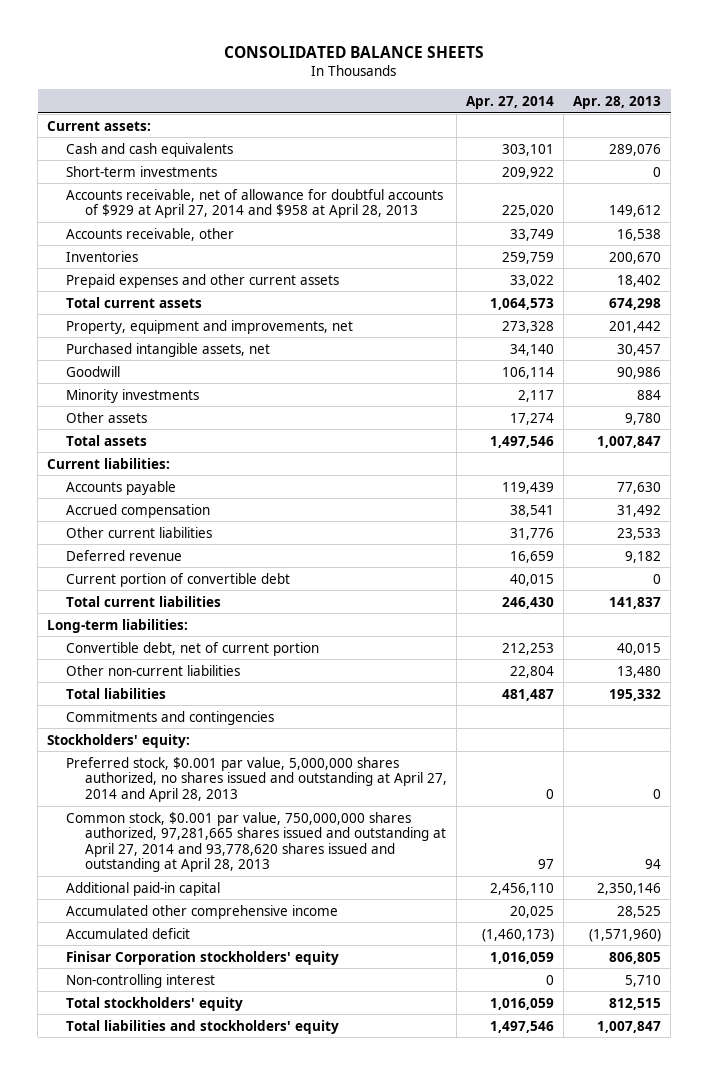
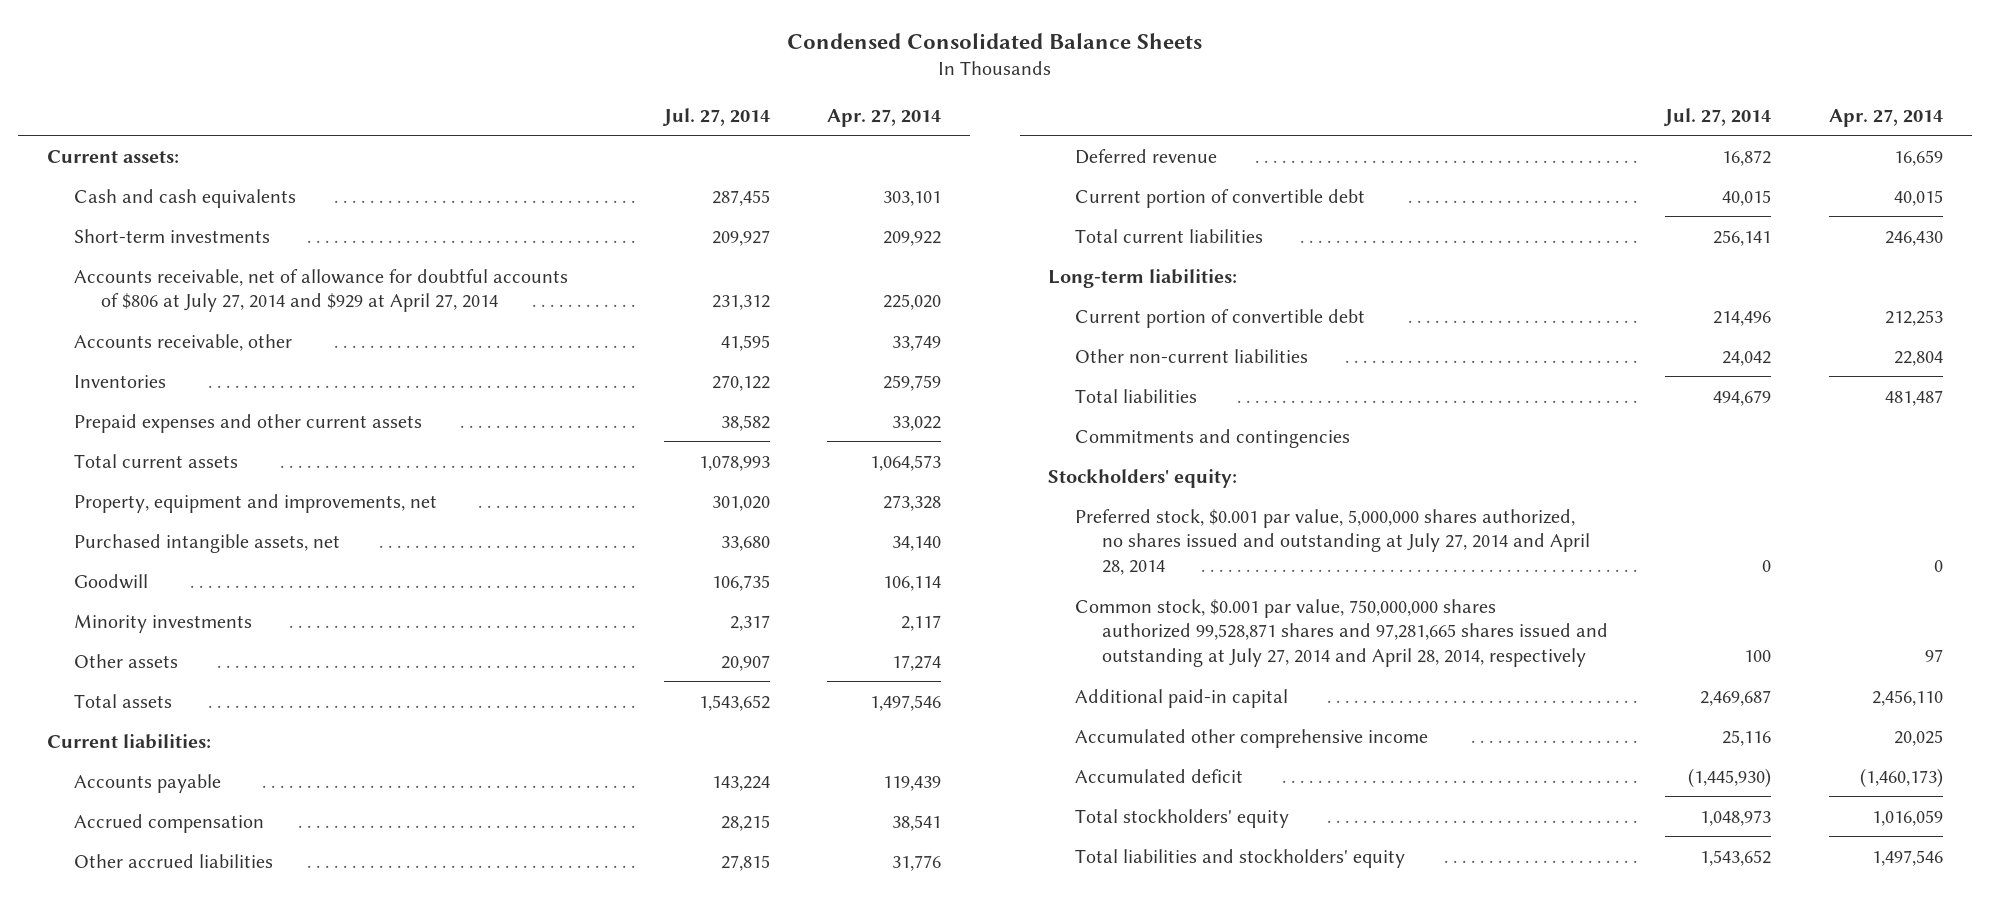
[224,46,485,59] CONSOLIDATED BALANCE SHEETS -> [786,32,1202,49] Condensed Consolidated Balance Sheets
[573,95,662,109] Apr. 28, 2013 -> none
none -> [661,107,770,126] Jul. 27, 2014
[66,188,444,219] Accounts receivable, net of allowance for doubtful accounts of $929 at April 27, 2014 and $958 at April 28, 2013 -> [73,268,568,313] Accounts receivable, net of allowance for doubtful accounts of $806 at July 27, 2014 and $929 at April 27, 2014
[66,526,213,538] Other current liabilities -> [73,853,273,868] Other accrued liabilities
[66,641,320,656] Convertible debt, net of current portion -> [1075,308,1366,328] Current portion of convertible debt
[66,756,448,802] Preferred stock, $0.001 par value, 5,000,000 shares authorized, no shares issued and outstanding at April 27, 2014 and April 28, 2013 -> [1075,508,1591,576] Preferred stock, $0.001 par value, 5,000,000 shares authorized, no shares issued and outstanding at July 27, 2014 and April 28, 2014
[66,811,447,873] Common stock, $0.001 par value, 750,000,000 shares authorized, 97,281,665 shares issued and outstanding at April 27, 2014 and 93,778,620 shares issued and outstanding at April 28, 2013 -> [1075,598,1609,668] Common stock, $0.001 par value, 750,000,000 shares authorized 99,528,871 shares and 97,281,665 shares issued and outstanding at July 27, 2014 and April 28, 2014, respectively
[66,950,340,965] Finisar Corporation stockholders' equity -> none
[66,973,216,988] Non-controlling interest -> none

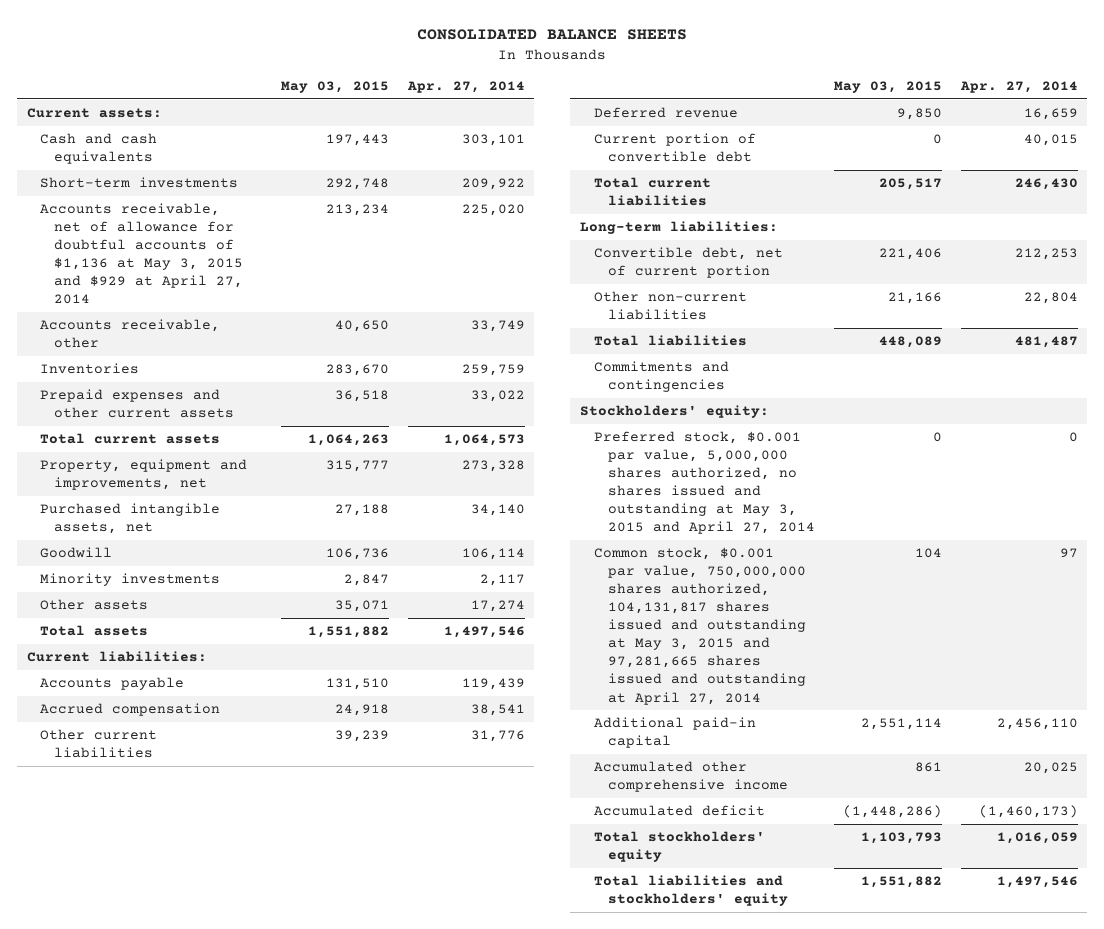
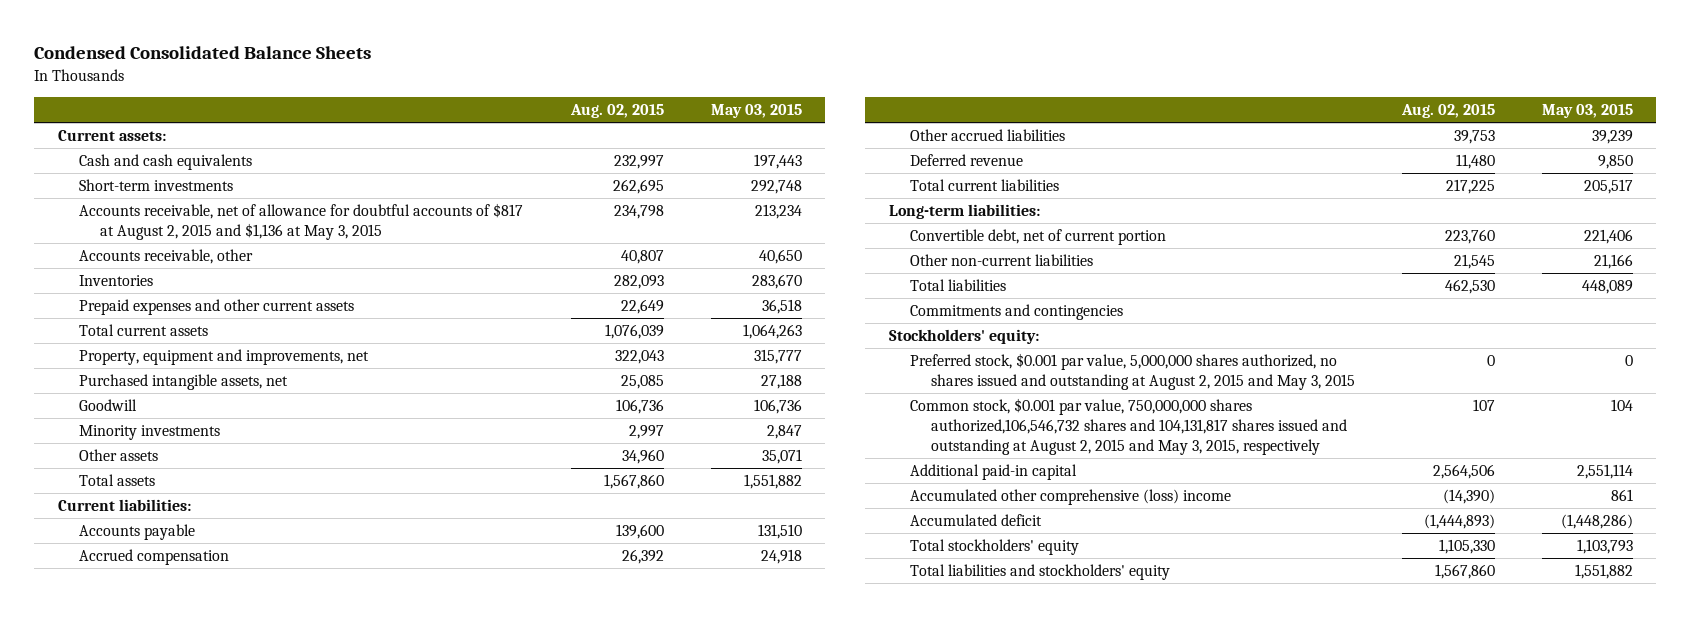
[417,29,688,41] CONSOLIDATED BALANCE SHEETS -> [34,46,372,60] Condensed Consolidated Balance Sheets
[406,81,525,94] Apr. 27, 2014 -> none
none -> [570,104,665,119] Aug. 02, 2015
[40,203,244,305] Accounts receivable, net of allowance for doubtful accounts of $1,136 at May 3, 2015 and $929 at April 27, 2014 -> [79,203,524,241] Accounts receivable, net of allowance for doubtful accounts of $817 at August 2, 2015 and $1,136 at May 3, 2015
[40,729,158,759] Other current liabilities -> [910,129,1066,142] Other accrued liabilities
[593,133,756,163] Current portion of convertible debt -> none
[593,431,815,535] Preferred stock, $0.001 par value, 5,000,000 shares authorized, no shares issued and outstanding at May 3, 2015 and April 27, 2014 -> [910,353,1356,391] Preferred stock, $0.001 par value, 5,000,000 shares authorized, no shares issued and outstanding at August 2, 2015 and May 3, 2015
[593,547,806,705] Common stock, $0.001 par value, 750,000,000 shares authorized, 104,131,817 shares issued and outstanding at May 3, 2015 and 97,281,665 shares issued and outstanding at April 27, 2014 -> [910,398,1348,456] Common stock, $0.001 par value, 750,000,000 shares authorized,106,546,732 shares and 104,131,817 shares issued and outstanding at August 2, 2015 and May 3, 2015, respectively
[593,761,788,793] Accumulated other comprehensive income -> [910,489,1232,506] Accumulated other comprehensive (loss) income

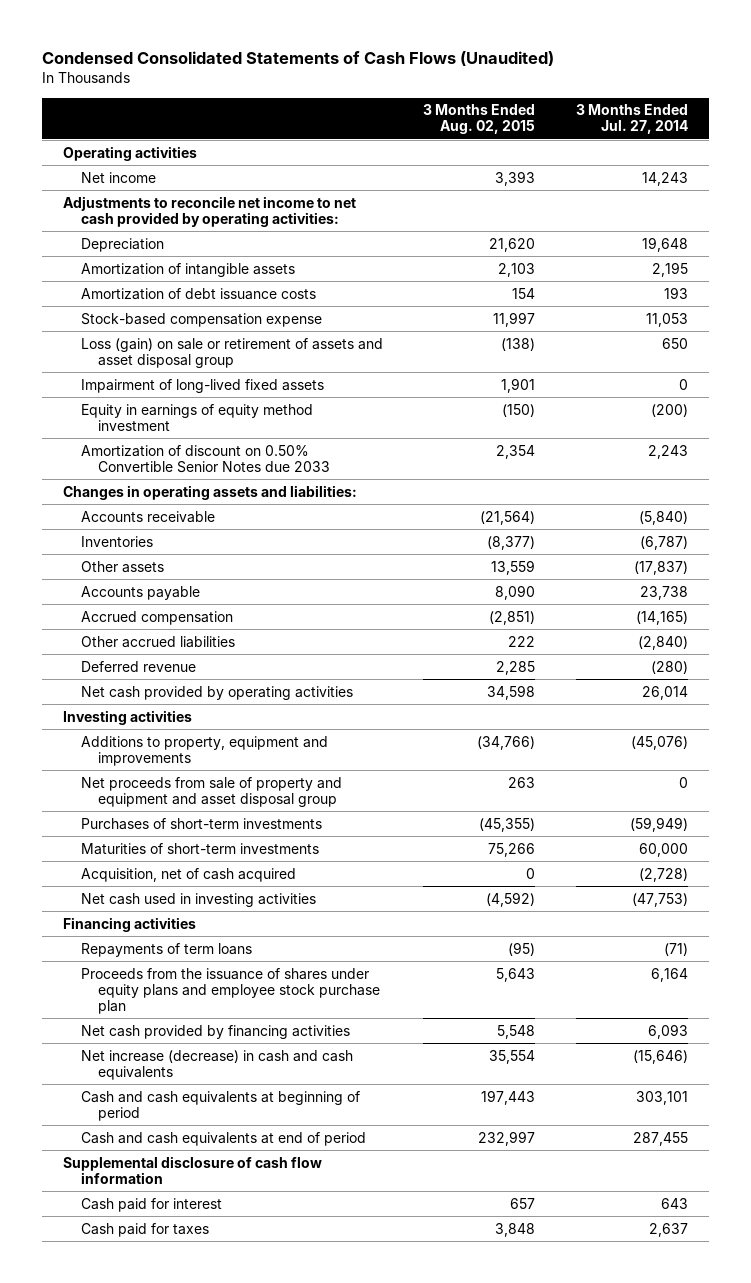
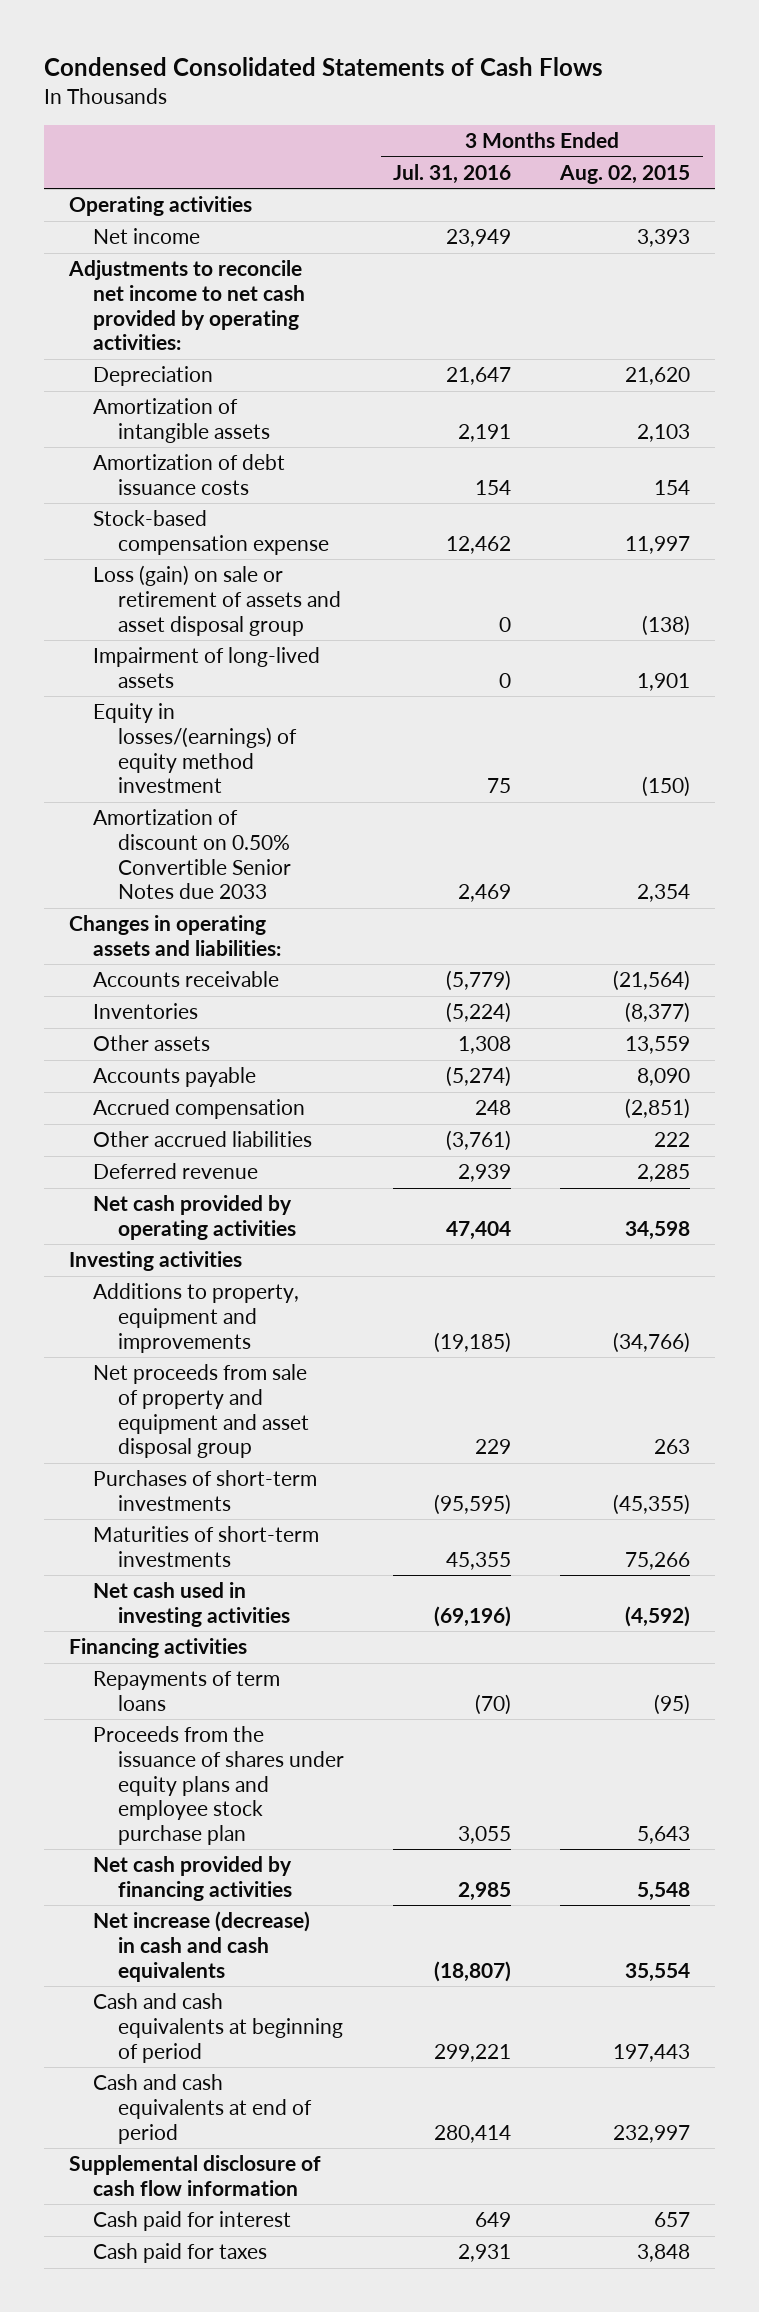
[42,51,555,67] Condensed Consolidated Statements of Cash Flows (Unaudited) -> [44,57,604,77] Condensed Consolidated Statements of Cash Flows
[576,104,689,135] 3 Months Ended Jul. 27, 2014 -> none
none -> [392,163,511,184] Jul. 31, 2016
[80,378,324,393] Impairment of long-lived fixed assets -> [93,647,321,688] Impairment of long-lived assets
[80,403,313,431] Equity in earnings of equity method investment -> [93,703,297,794] Equity in losses/(earnings) of equity method investment
[80,867,296,882] Acquisition, net of cash acquired -> none

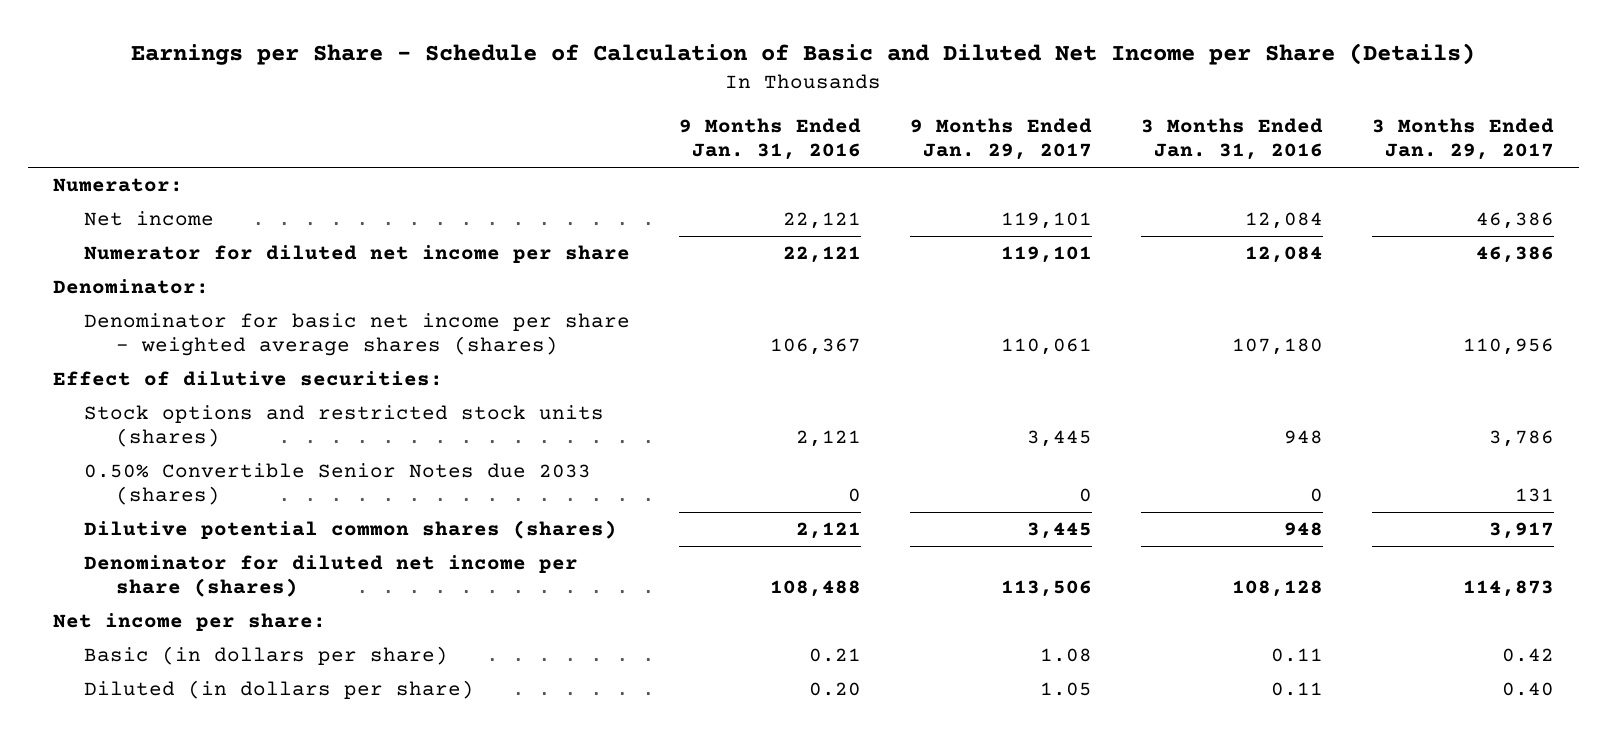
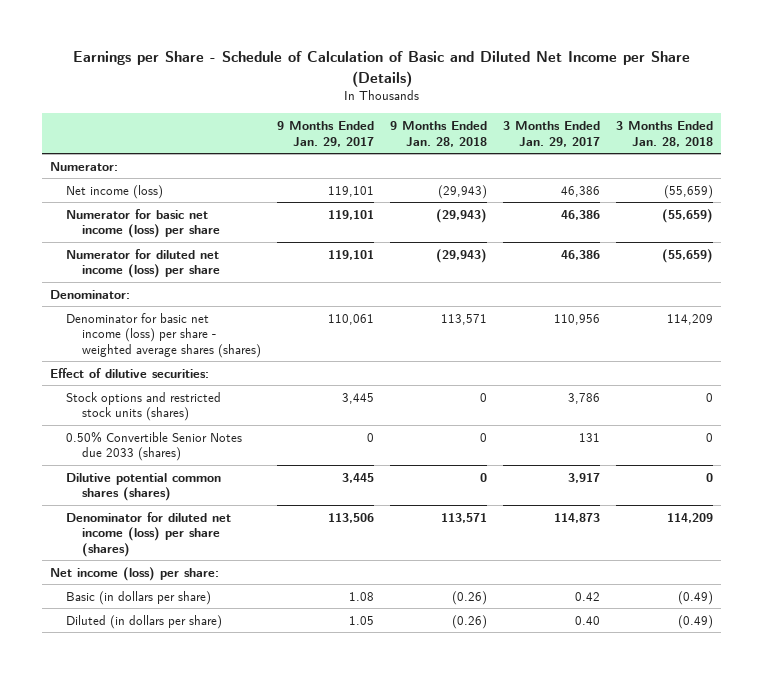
[679,118,862,161] 9 Months Ended Jan. 31, 2016 -> none
[1141,118,1324,161] 3 Months Ended Jan. 31, 2016 -> none
none -> [390,121,488,147] 9 Months Ended Jan. 28, 2018
none -> [616,121,714,147] 3 Months Ended Jan. 28, 2018
[84,211,215,227] Net income -> [66,184,164,199] Net income (loss)
none -> [66,208,221,239] Numerator for basic net income (loss) per share
[84,245,631,264] Numerator for diluted net income per share -> [66,248,221,279] Numerator for diluted net income (loss) per share
[84,313,631,356] Denominator for basic net income per share - weighted average shares (shares) -> [66,312,262,358] Denominator for basic net income (loss) per share - weighted average shares (shares)
[84,555,579,597] Denominator for diluted net income per share (shares) -> [66,511,232,557] Denominator for diluted net income (loss) per share (shares)
[52,613,326,632] Net income per share: -> [50,566,220,581] Net income (loss) per share:

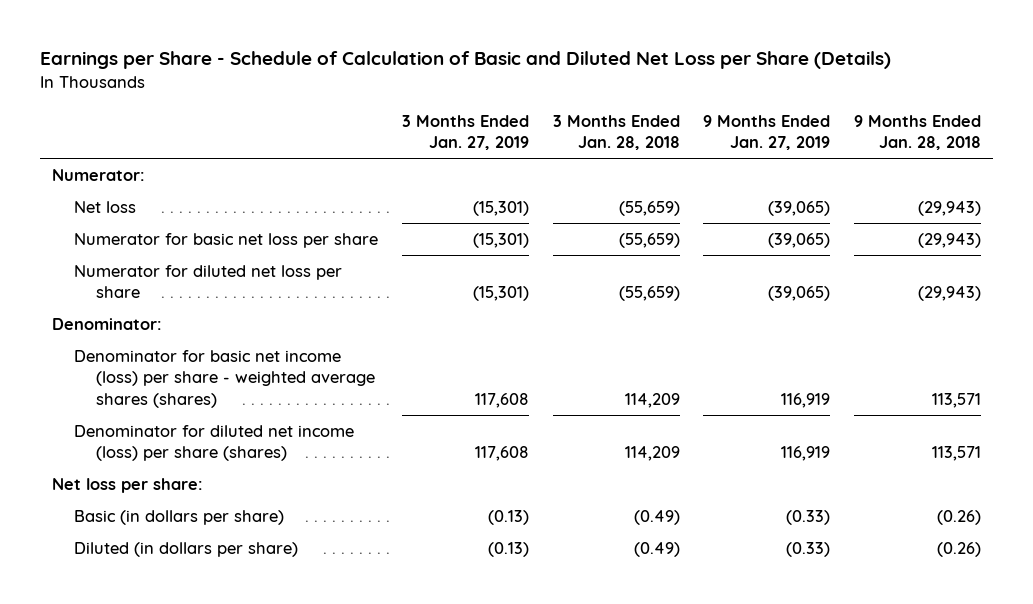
[72,51,690,87] Earnings per Share - Schedule of Calculation of Basic and Diluted Net Income per Share (Details) -> [39,51,891,70] Earnings per Share - Schedule of Calculation of Basic and Diluted Net Loss per Share (Details)
[277,121,375,147] 9 Months Ended Jan. 29, 2017 -> none
[503,121,601,147] 3 Months Ended Jan. 29, 2017 -> none
none -> [401,114,529,150] 3 Months Ended Jan. 27, 2019
none -> [703,114,831,150] 9 Months Ended Jan. 27, 2019
[66,184,164,199] Net income (loss) -> [74,201,137,214] Net loss
[66,208,221,239] Numerator for basic net income (loss) per share -> [74,233,379,249] Numerator for basic net loss per share
[66,248,221,279] Numerator for diluted net income (loss) per share -> [74,265,343,299] Numerator for diluted net loss per share
[50,367,210,378] Effect of dilutive securities: -> none
[66,391,222,422] Stock options and restricted stock units (shares) -> none
[66,430,243,462] 0.50% Convertible Senior Notes due 2033 (shares) -> none
[66,472,222,502] Dilutive potential common shares (shares) -> none
[50,566,220,581] Net income (loss) per share: -> [51,478,203,494] Net loss per share:

